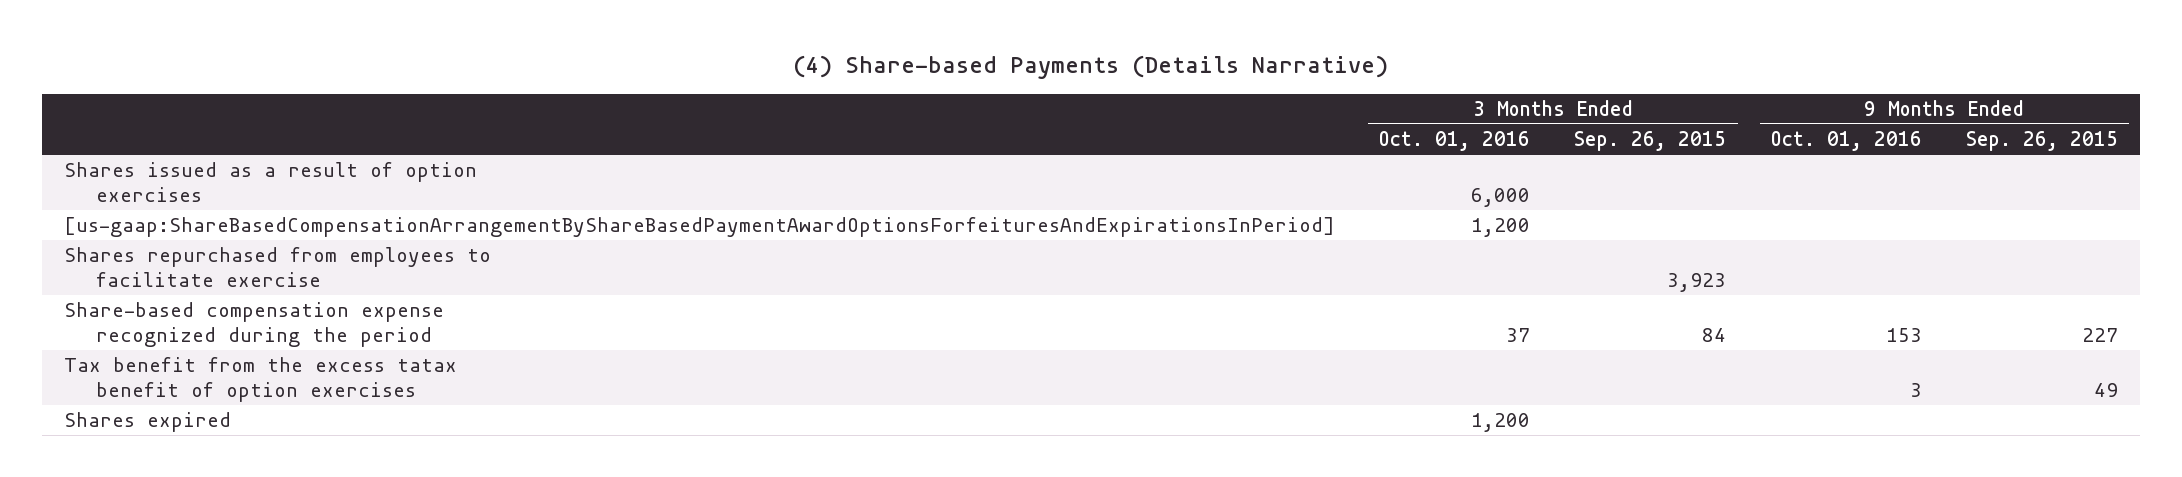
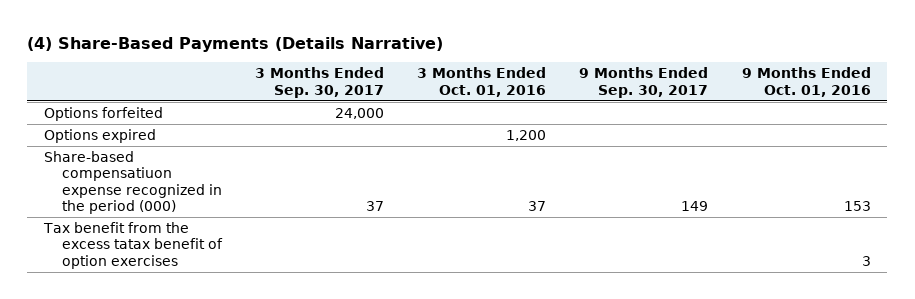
[792,55,1388,80] (4) Share-based Payments (Details Narrative) -> [27,36,444,52] (4) Share-Based Payments (Details Narrative)
[1574,131,1727,152] Sep. 26, 2015 -> none
[1965,131,2118,152] Sep. 26, 2015 -> none
none -> [255,67,385,98] 3 Months Ended Sep. 30, 2017
none -> [579,67,709,98] 9 Months Ended Sep. 30, 2017
[64,162,478,202] Shares issued as a result of option exercises -> none
[64,247,492,287] Shares repurchased from employees to facilitate exercise -> none
none -> [44,107,164,122] Options forfeited
[64,217,1336,238] [us-gaap:ShareBasedCompensationArrangementByShareBasedPaymentAwardOptionsForfeituresAndExpirationsInPeriod] -> [44,129,157,144] Options expired
[64,302,445,347] Share-based compensation expense recognized during the period -> [44,151,222,214] Share-based compensatiuon expense recognized in the period (000)
[64,412,232,433] Shares expired -> none

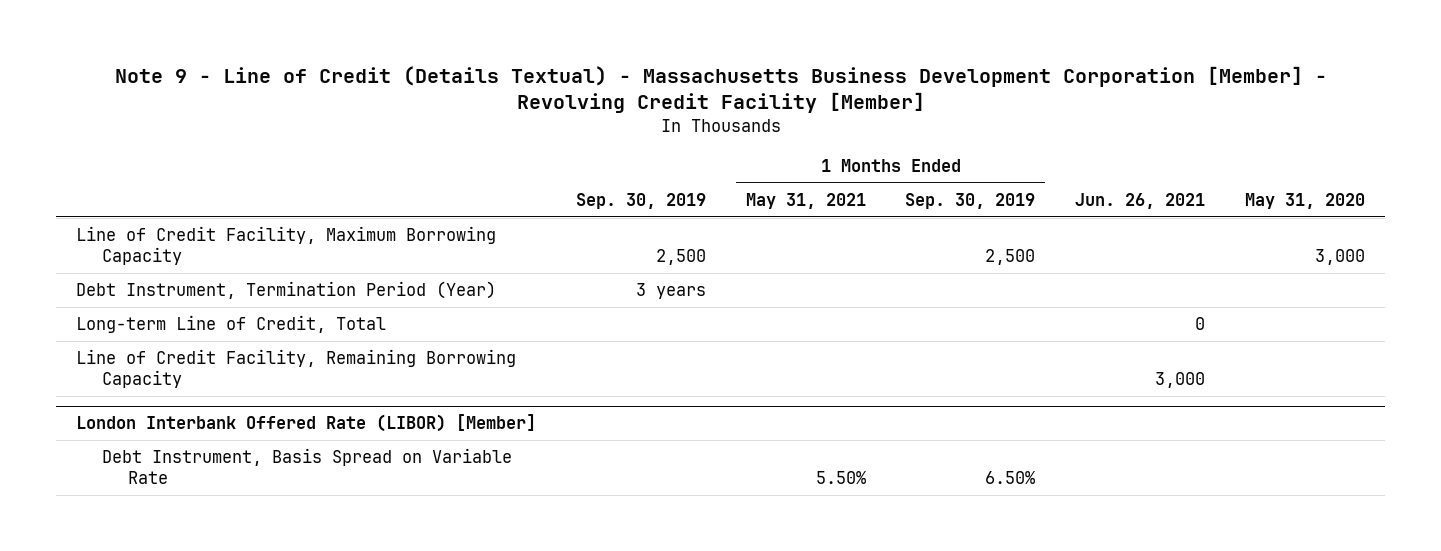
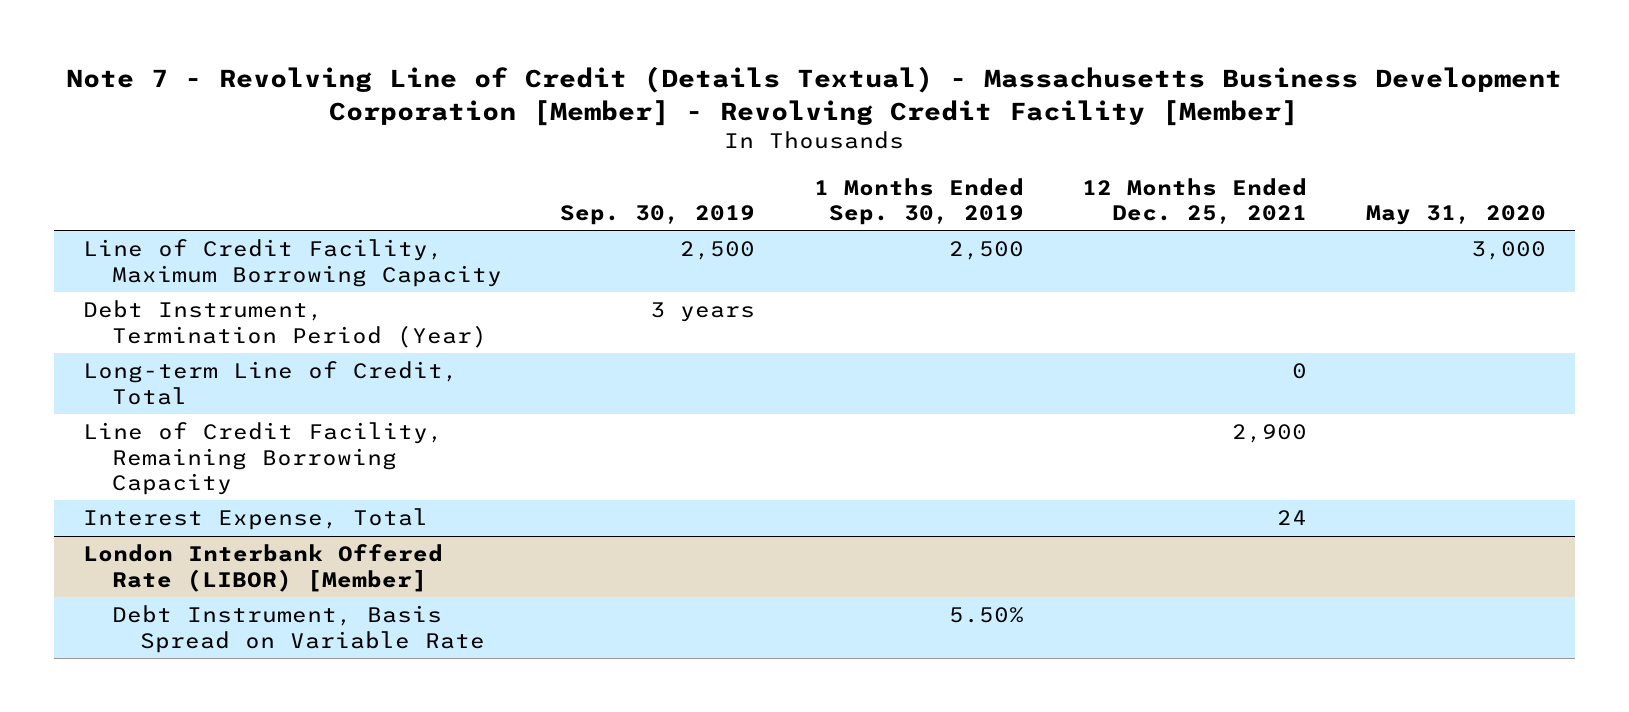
[114,65,1327,114] Note 9 - Line of Credit (Details Textual) - Massachusetts Business Development Corporation [Member] - Revolving Credit Facility [Member] -> [66,65,1563,126] Note 7 - Revolving Line of Credit (Details Textual) - Massachusetts Business Development Corporation [Member] - Revolving Credit Facility [Member]
[745,192,866,209] May 31, 2021 -> none
[1075,192,1206,209] Jun. 26, 2021 -> none
none -> [1082,177,1308,224] 12 Months Ended Dec. 25, 2021
none -> [83,508,429,531] Interest Expense, Total
[985,470,1036,484] 6.50% -> [948,607,1024,624] 5.50%

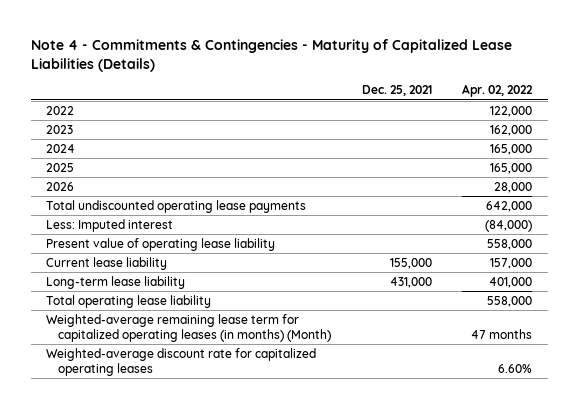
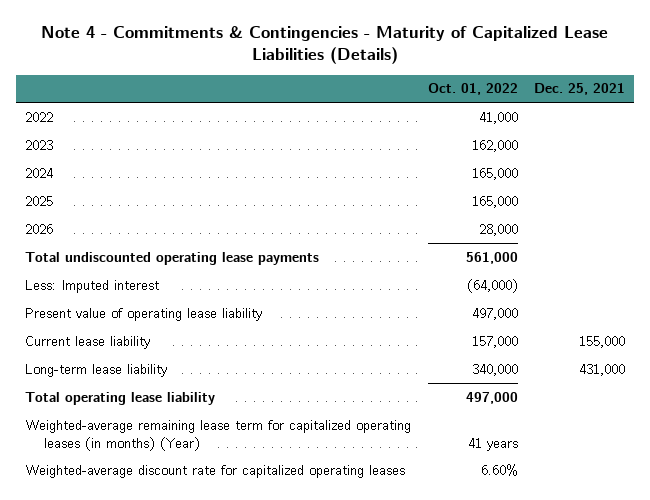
[462,84,534,98] Apr. 02, 2022 -> none
none -> [427,83,518,96] Oct. 01, 2022
[46,313,331,343] Weighted-average remaining lease term for capitalized operating leases (in months) (Month) -> [24,419,411,451] Weighted-average remaining lease term for capitalized operating leases (in months) (Year)

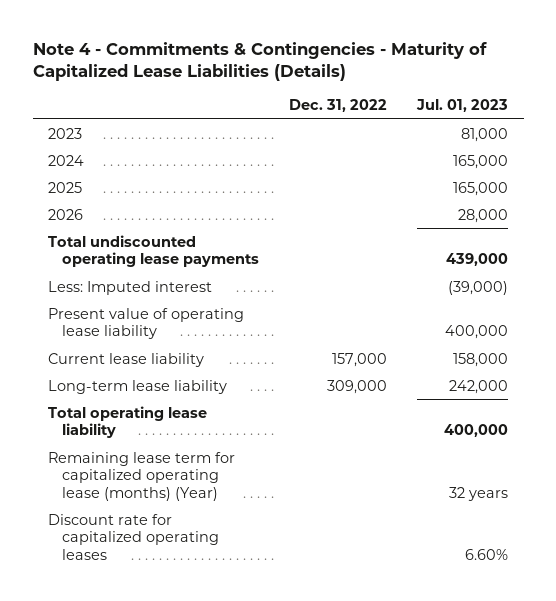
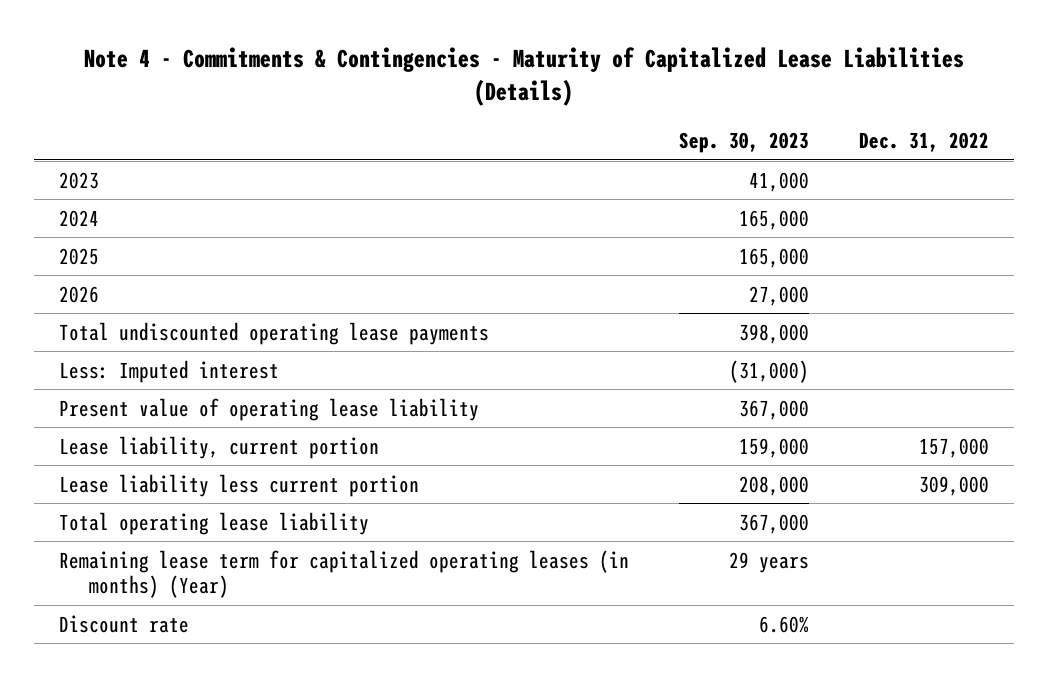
[416,99,509,113] Jul. 01, 2023 -> none
none -> [678,132,809,154] Sep. 30, 2023
[47,352,204,367] Current lease liability -> [58,435,379,459] Lease liability, current portion
[47,379,227,394] Long-term lease liability -> [58,473,419,497] Lease liability less current portion
[47,451,235,501] Remaining lease term for capitalized operating lease (months) (Year) -> [58,549,629,599] Remaining lease term for capitalized operating leases (in months) (Year)
[47,513,220,560] Discount rate for capitalized operating leases -> [58,614,189,633] Discount rate

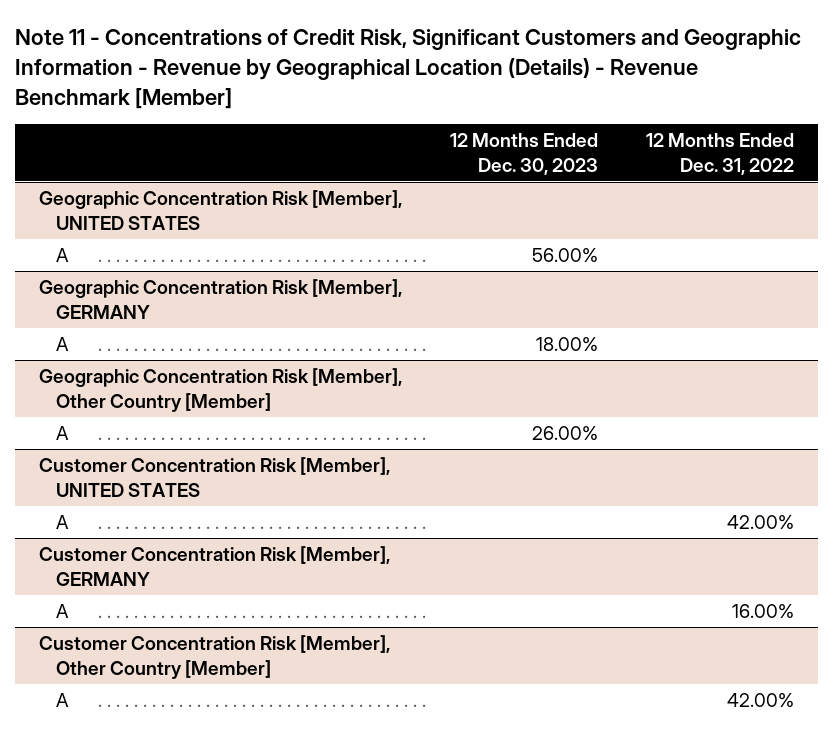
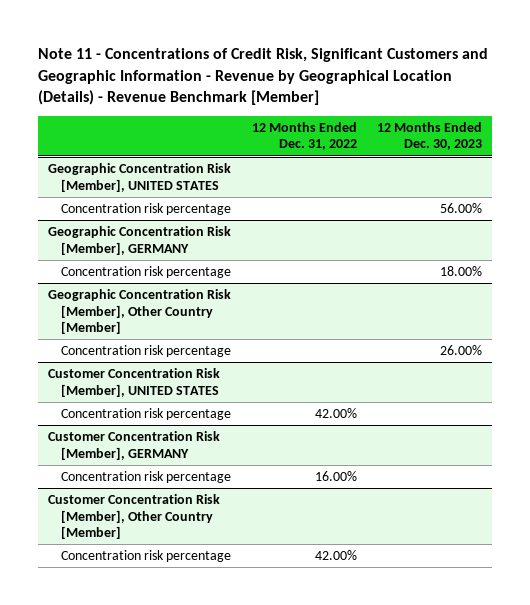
[56,248,70,263] A -> [61,203,232,216] Concentration risk percentage
[56,337,70,352] A -> [61,266,232,279] Concentration risk percentage
[56,426,70,441] A -> [61,345,232,358] Concentration risk percentage
[56,515,70,530] A -> [61,408,232,421] Concentration risk percentage
[56,604,70,619] A -> [61,471,232,484] Concentration risk percentage
[56,693,70,708] A -> [61,550,232,563] Concentration risk percentage

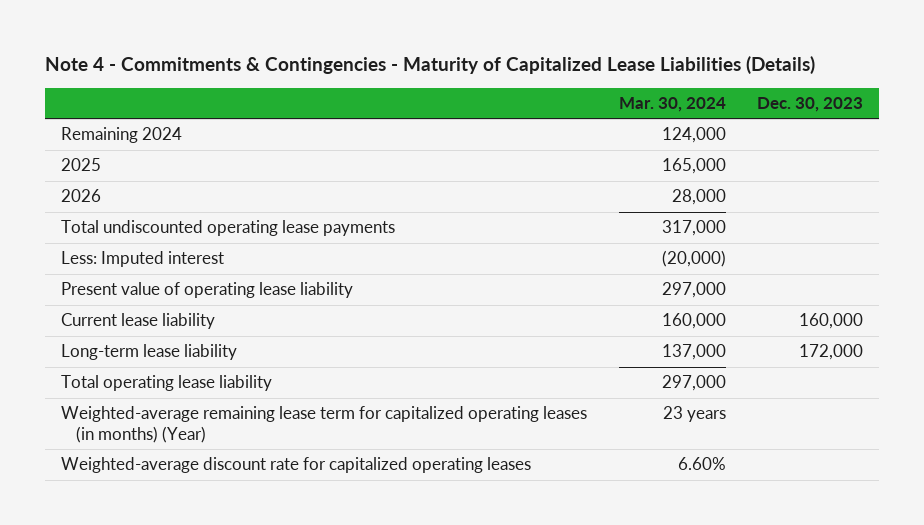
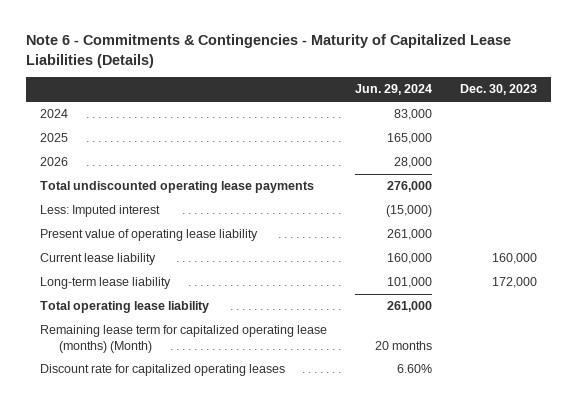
[45,55,816,74] Note 4 - Commitments & Contingencies - Maturity of Capitalized Lease Liabilities (Details) -> [25,34,511,68] Note 6 - Commitments & Contingencies - Maturity of Capitalized Lease Liabilities (Details)
[618,96,726,112] Mar. 30, 2024 -> none
none -> [355,84,433,96] Jun. 29, 2024
[60,127,182,144] Remaining 2024 -> [39,109,68,119] 2024
[60,406,587,443] Weighted-average remaining lease term for capitalized operating leases (in months) (Year) -> [39,325,327,353] Remaining lease term for capitalized operating lease (months) (Month)
[60,457,531,474] Weighted-average discount rate for capitalized operating leases -> [39,364,285,377] Discount rate for capitalized operating leases

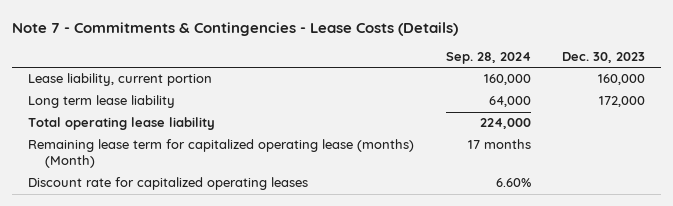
[25,34,511,68] Note 6 - Commitments & Contingencies - Maturity of Capitalized Lease Liabilities (Details) -> [12,21,459,36] Note 7 - Commitments & Contingencies - Lease Costs (Details)
[355,84,433,96] Jun. 29, 2024 -> none
none -> [445,52,531,65] Sep. 28, 2024
[39,109,68,119] 2024 -> none
[39,133,68,143] 2025 -> none
[39,157,68,167] 2026 -> none
[39,181,314,194] Total undiscounted operating lease payments -> none
[39,205,160,218] Less: Imputed interest -> none
[39,229,258,242] Present value of operating lease liability -> none
[39,253,156,266] Current lease liability -> [27,73,212,87] Lease liability, current portion
[39,277,171,290] Long-term lease liability -> [27,95,175,109] Long term lease liability

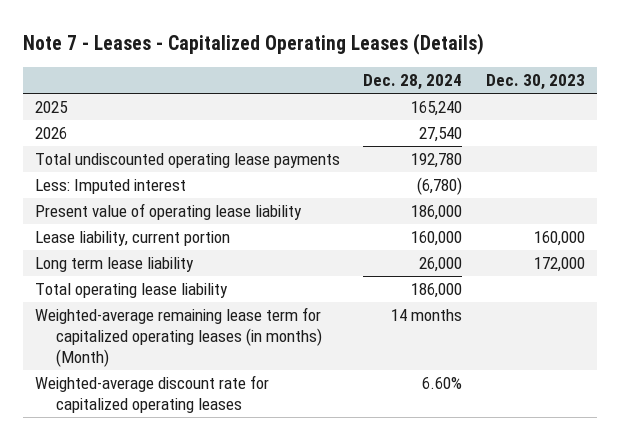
[12,21,459,36] Note 7 - Commitments & Contingencies - Lease Costs (Details) -> [23,32,485,55] Note 7 - Leases - Capitalized Operating Leases (Details)
[445,52,531,65] Sep. 28, 2024 -> none
none -> [363,74,463,91] Dec. 28, 2024
none -> [34,101,68,114] 2025
none -> [34,127,67,140] 2026
none -> [34,153,340,169] Total undiscounted operating lease payments
none -> [34,179,186,195] Less: Imputed interest
none -> [34,203,302,221] Present value of operating lease liability
[27,139,414,169] Remaining lease term for capitalized operating lease (months) (Month) -> [34,307,322,367] Weighted-average remaining lease term for capitalized operating leases (in months) (Month)
[27,177,308,191] Discount rate for capitalized operating leases -> [34,375,269,414] Weighted-average discount rate for capitalized operating leases

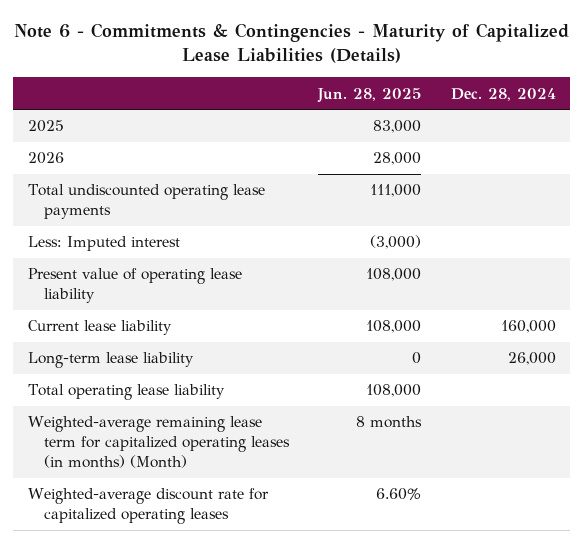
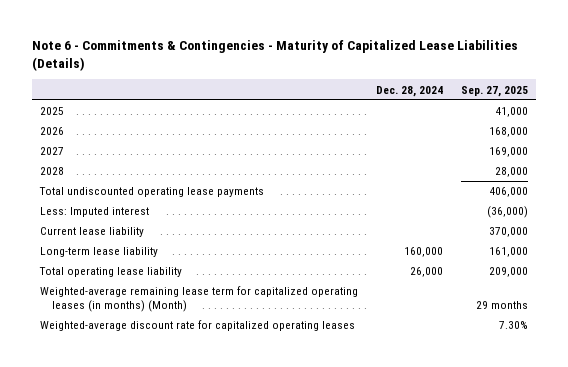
[317,87,422,103] Jun. 28, 2025 -> none
none -> [460,85,528,97] Sep. 27, 2025
none -> [40,147,65,156] 2027
none -> [40,167,65,176] 2028
[27,384,225,401] Total operating lease liability -> none
[27,268,242,304] Present value of operating lease liability -> [40,227,145,238] Current lease liability
[27,320,172,336] Current lease liability -> [40,247,159,258] Long-term lease liability
[27,352,194,369] Long-term lease liability -> [39,267,183,278] Total operating lease liability

